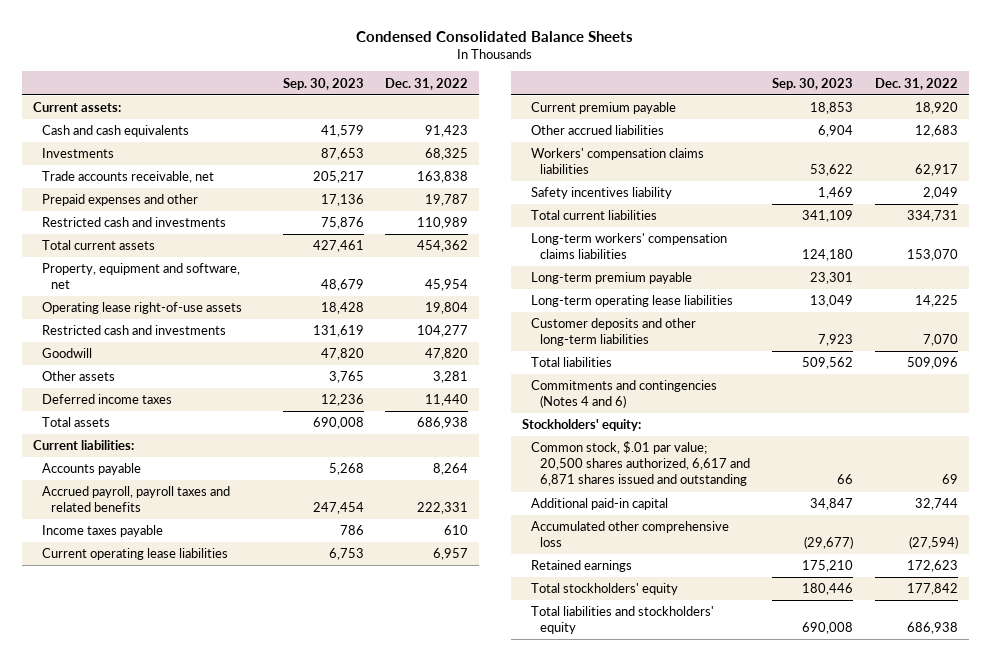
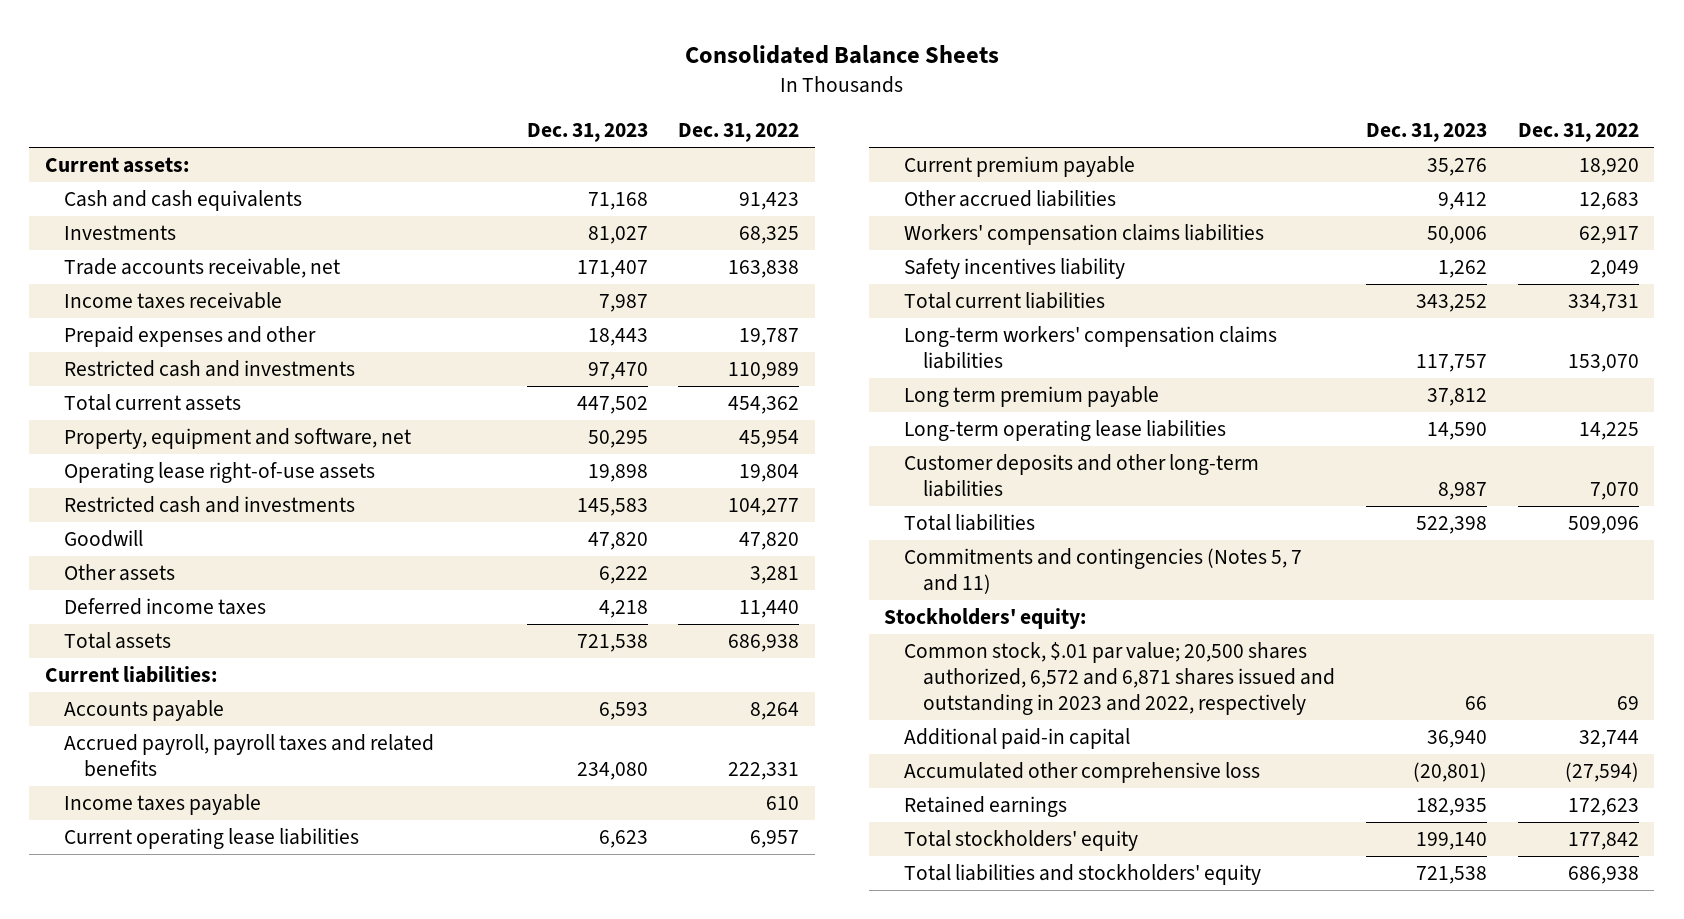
[356,30,634,42] Condensed Consolidated Balance Sheets -> [684,44,999,64] Consolidated Balance Sheets
[282,77,364,90] Sep. 30, 2023 -> none
none -> [526,123,648,143] Dec. 31, 2023
none -> [64,292,283,310] Income taxes receivable
[531,272,693,285] Long-term premium payable -> [903,386,1159,408] Long term premium payable
[531,380,718,409] Commitments and contingencies (Notes 4 and 6) -> [903,548,1302,594] Commitments and contingencies (Notes 5, 7 and 11)
[531,441,751,487] Common stock, $.01 par value; 20,500 shares authorized, 6,617 and 6,871 shares issued and outstanding -> [903,642,1336,715] Common stock, $.01 par value; 20,500 shares authorized, 6,572 and 6,871 shares issued and outstanding in 2023 and 2022, respectively

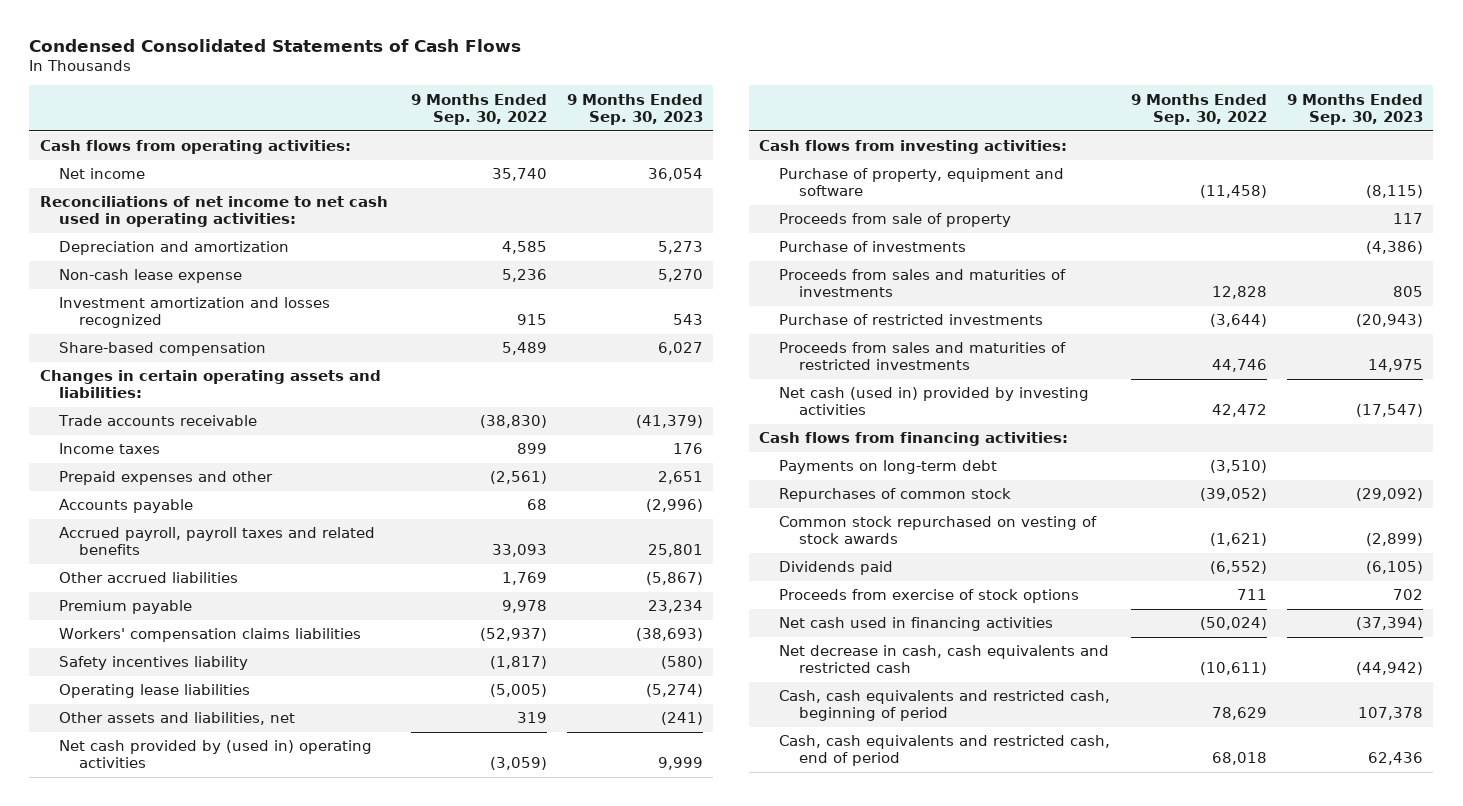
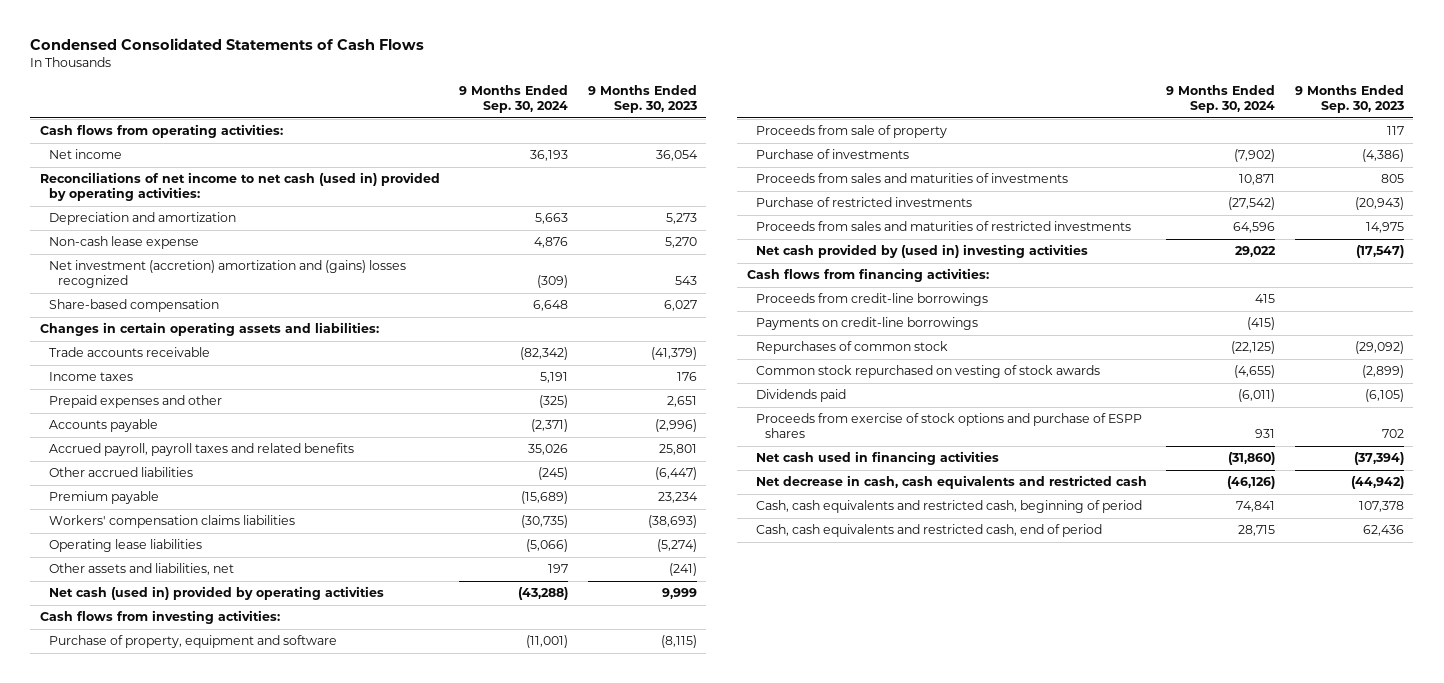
[410,93,547,125] 9 Months Ended Sep. 30, 2022 -> none
none -> [459,85,569,114] 9 Months Ended Sep. 30, 2024
[39,196,388,228] Reconciliations of net income to net cash used in operating activities: -> [39,172,440,202] Reconciliations of net income to net cash (used in) provided by operating activities:
[59,297,331,329] Investment amortization and losses recognized -> [49,260,407,289] Net investment (accretion) amortization and (gains) losses recognized
[646,572,704,586] (5,867) -> [654,467,697,481] (6,447)
[59,656,249,671] Safety incentives liability -> none
[59,740,373,769] Net cash provided by (used in) operating activities -> [49,586,385,601] Net cash (used in) provided by operating activities
[779,387,1090,416] Net cash (used in) provided by investing activities -> [756,244,1089,259] Net cash provided by (used in) investing activities
[779,460,998,475] Payments on long-term debt -> none
none -> [756,293,989,307] Proceeds from credit-line borrowings
none -> [756,317,979,331] Payments on credit-line borrowings
[779,589,1080,604] Proceeds from exercise of stock options -> [756,413,1143,439] Proceeds from exercise of stock options and purchase of ESPP shares

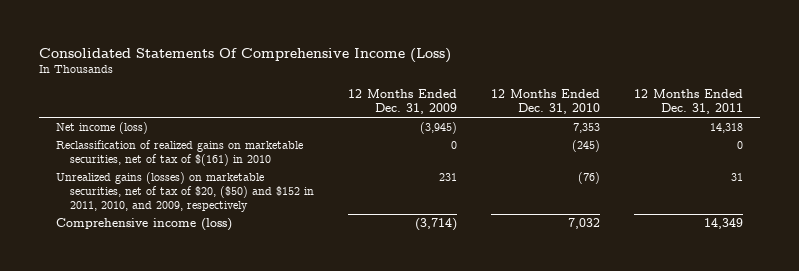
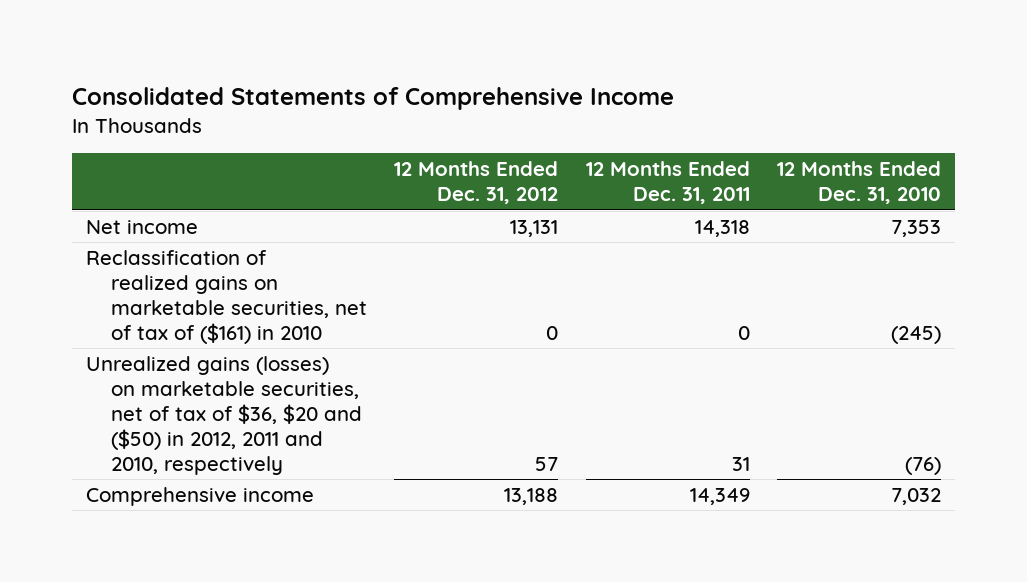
[39,47,452,63] Consolidated Statements Of Comprehensive Income (Loss) -> [72,86,675,110] Consolidated Statements of Comprehensive Income
[347,88,457,115] 12 Months Ended Dec. 31, 2009 -> none
none -> [394,161,559,205] 12 Months Ended Dec. 31, 2012
[56,121,149,134] Net income (loss) -> [86,220,199,235] Net income
[56,139,304,167] Reclassification of realized gains on marketable securities, net of tax of $(161) in 2010 -> [86,250,367,344] Reclassification of realized gains on marketable securities, net of tax of ($161) in 2010
[56,171,314,213] Unrealized gains (losses) on marketable securities, net of tax of $20, ($50) and $152 in 2011, 2010, and 2009, respectively -> [86,356,362,475] Unrealized gains (losses) on marketable securities, net of tax of $36, $20 and ($50) in 2012, 2011 and 2010, respectively
[56,217,233,231] Comprehensive income (loss) -> [86,487,315,507] Comprehensive income

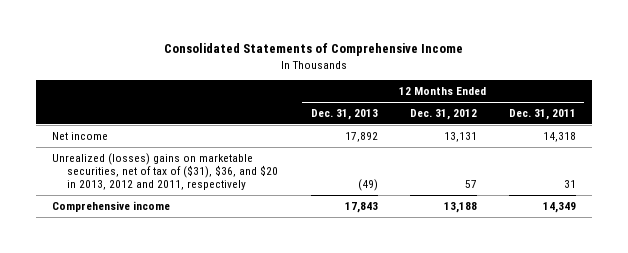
[777,161,942,205] 12 Months Ended Dec. 31, 2010 -> none
none -> [310,109,378,121] Dec. 31, 2013
[86,250,367,344] Reclassification of realized gains on marketable securities, net of tax of ($161) in 2010 -> none
[86,356,362,475] Unrealized gains (losses) on marketable securities, net of tax of $36, $20 and ($50) in 2012, 2011 and 2010, respectively -> [51,152,279,191] Unrealized (losses) gains on marketable securities, net of tax of ($31), $36, and $20 in 2013, 2012 and 2011, respectively

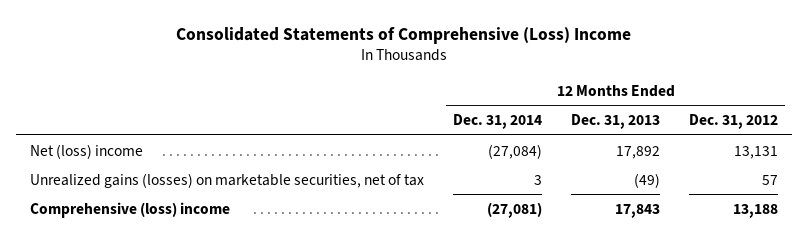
[163,43,463,57] Consolidated Statements of Comprehensive Income -> [176,26,632,44] Consolidated Statements of Comprehensive (Loss) Income
[509,109,577,121] Dec. 31, 2011 -> none
none -> [453,113,543,129] Dec. 31, 2014
[51,131,108,140] Net income -> [30,143,144,159] Net (loss) income
[51,152,279,191] Unrealized (losses) gains on marketable securities, net of tax of ($31), $36, and $20 in 2013, 2012 and 2011, respectively -> [30,172,425,188] Unrealized gains (losses) on marketable securities, net of tax
[51,200,170,212] Comprehensive income -> [30,201,231,218] Comprehensive (loss) income

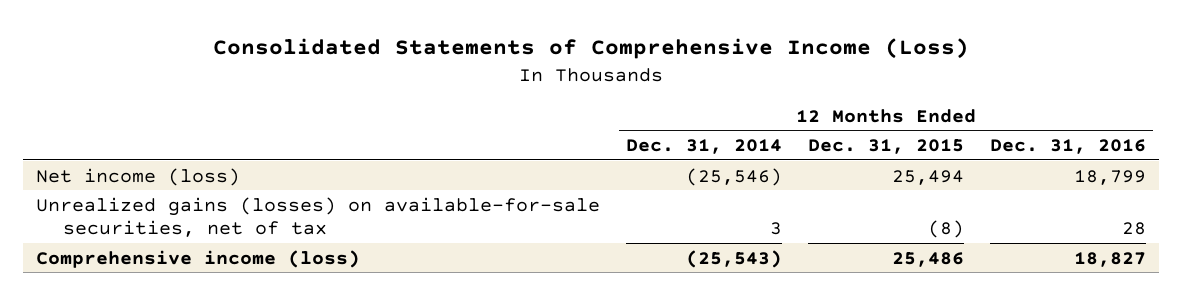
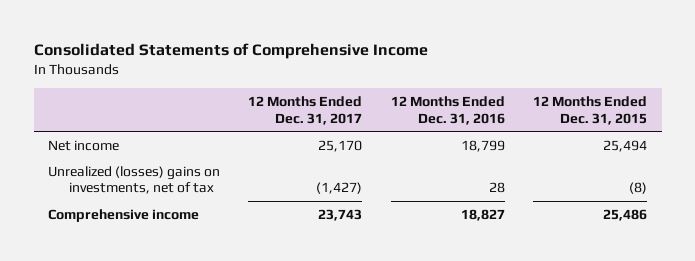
[212,37,969,59] Consolidated Statements of Comprehensive Income (Loss) -> [33,43,428,60] Consolidated Statements of Comprehensive Income
[625,138,782,154] Dec. 31, 2014 -> none
none -> [248,95,363,125] 12 Months Ended Dec. 31, 2017
[35,167,240,186] Net income (loss) -> [47,139,119,151] Net income
[35,196,600,237] Unrealized gains (losses) on available-for-sale securities, net of tax -> [47,165,220,195] Unrealized (losses) gains on investments, net of tax
[35,249,360,268] Comprehensive income (loss) -> [47,208,199,222] Comprehensive income

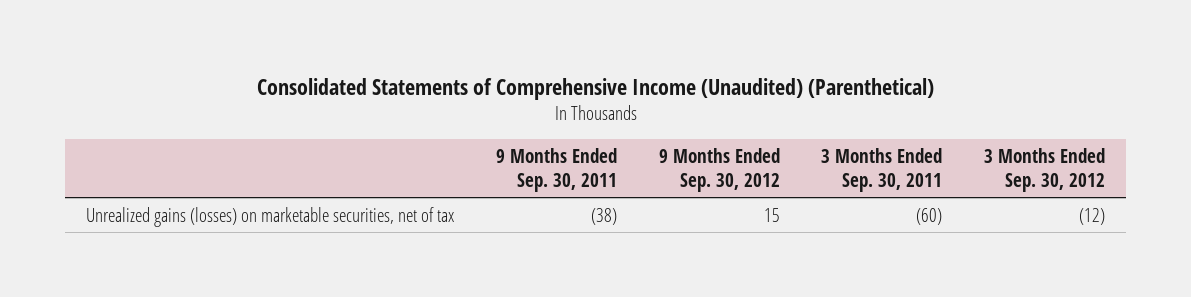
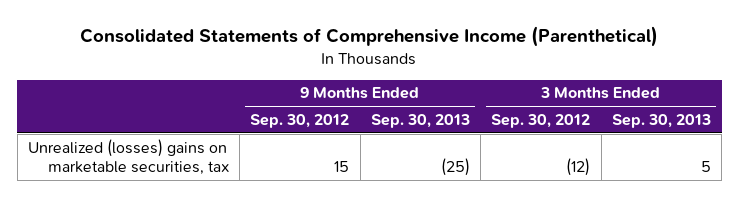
[256,77,934,100] Consolidated Statements of Comprehensive Income (Unaudited) (Parenthetical) -> [80,26,659,48] Consolidated Statements of Comprehensive Income (Parenthetical)
[495,147,617,192] 9 Months Ended Sep. 30, 2011 -> none
[821,147,943,192] 3 Months Ended Sep. 30, 2011 -> none
none -> [370,113,470,128] Sep. 30, 2013
none -> [611,113,711,128] Sep. 30, 2013
[86,206,455,227] Unrealized gains (losses) on marketable securities, net of tax -> [28,138,229,175] Unrealized (losses) gains on marketable securities, tax

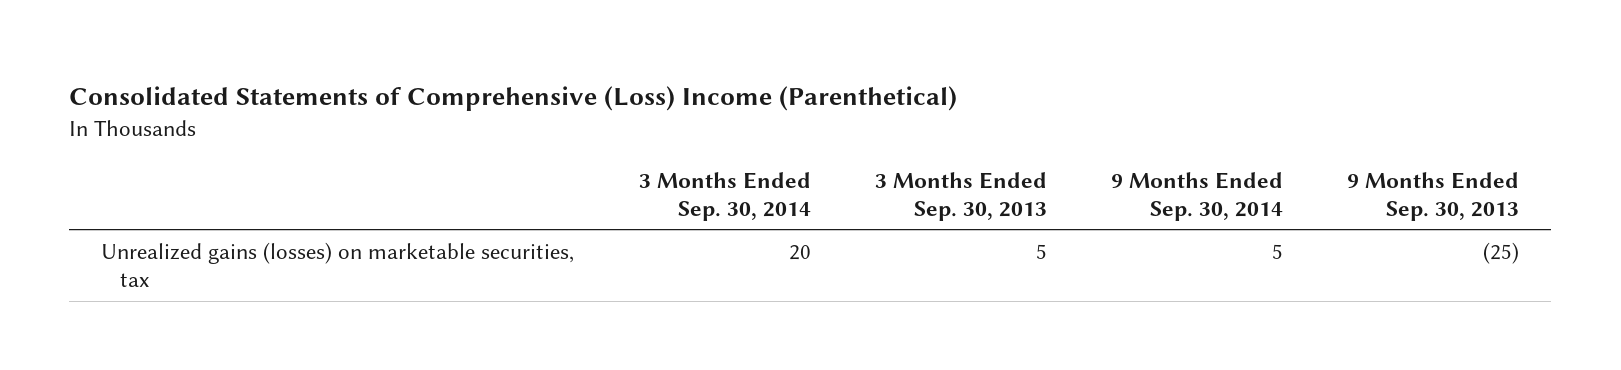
[80,26,659,48] Consolidated Statements of Comprehensive Income (Parenthetical) -> [69,85,958,111] Consolidated Statements of Comprehensive (Loss) Income (Parenthetical)
[250,113,350,128] Sep. 30, 2012 -> none
[491,113,591,128] Sep. 30, 2012 -> none
none -> [638,171,811,221] 3 Months Ended Sep. 30, 2014
none -> [1111,171,1284,221] 9 Months Ended Sep. 30, 2014
[28,138,229,175] Unrealized (losses) gains on marketable securities, tax -> [101,241,575,287] Unrealized gains (losses) on marketable securities, tax

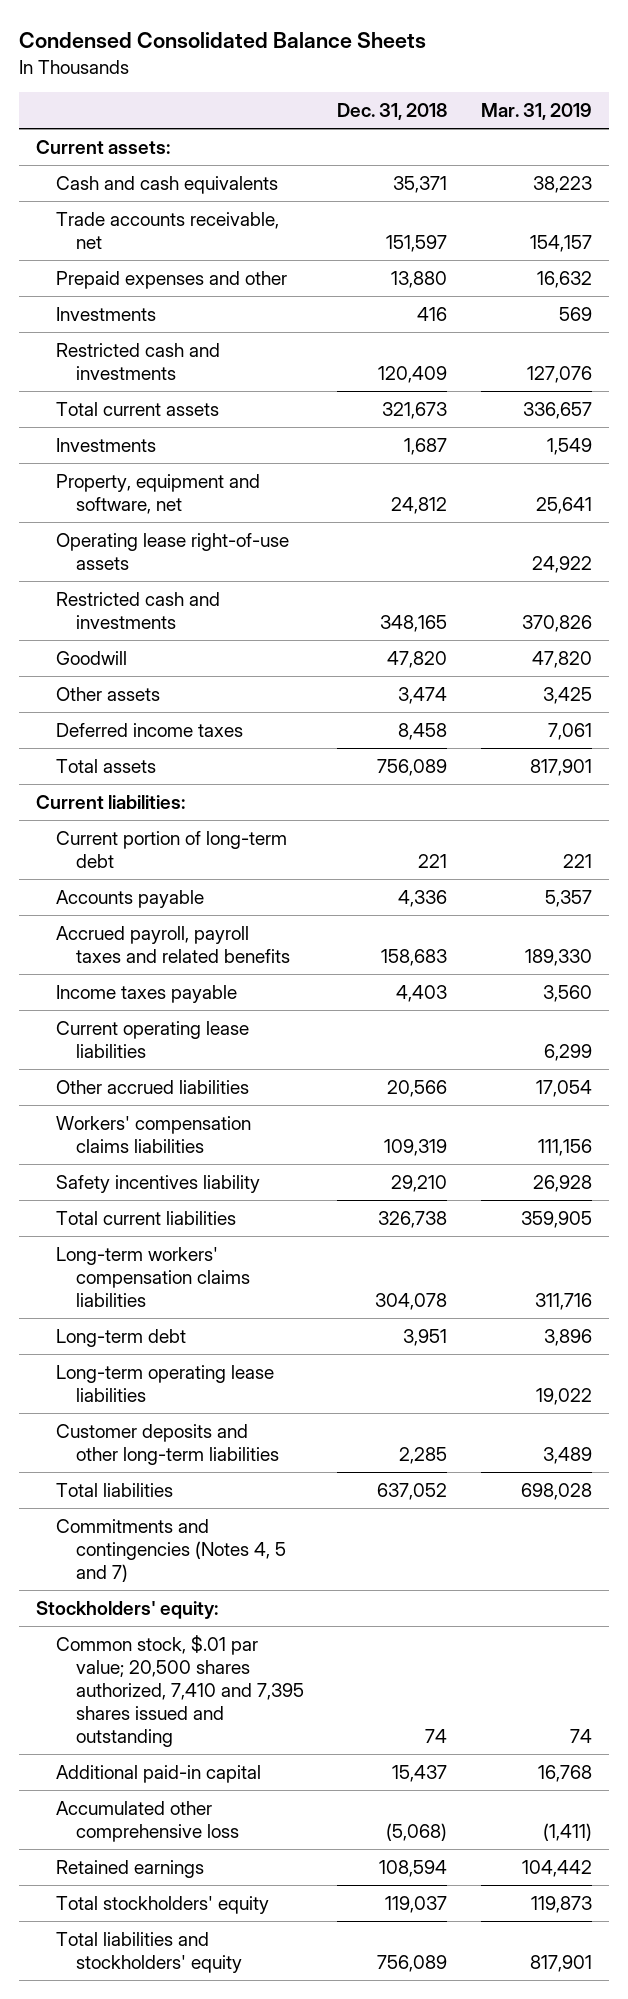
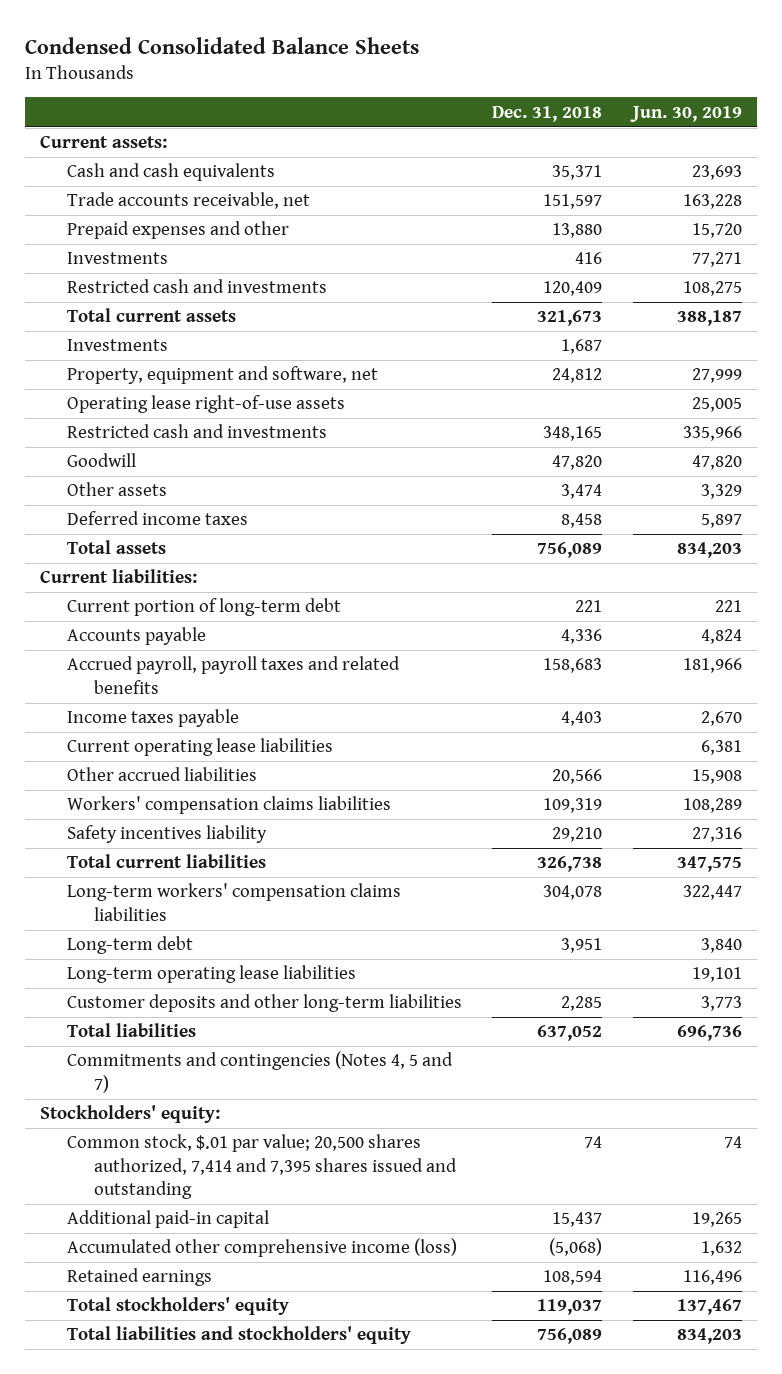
[481,103,593,121] Mar. 31, 2019 -> none
none -> [629,105,742,122] Jun. 30, 2019
[55,1634,304,1748] Common stock, $.01 par value; 20,500 shares authorized, 7,410 and 7,395 shares issued and outstanding -> [67,1134,458,1199] Common stock, $.01 par value; 20,500 shares authorized, 7,414 and 7,395 shares issued and outstanding
[55,1800,239,1842] Accumulated other comprehensive loss -> [67,1238,458,1258] Accumulated other comprehensive income (loss)

